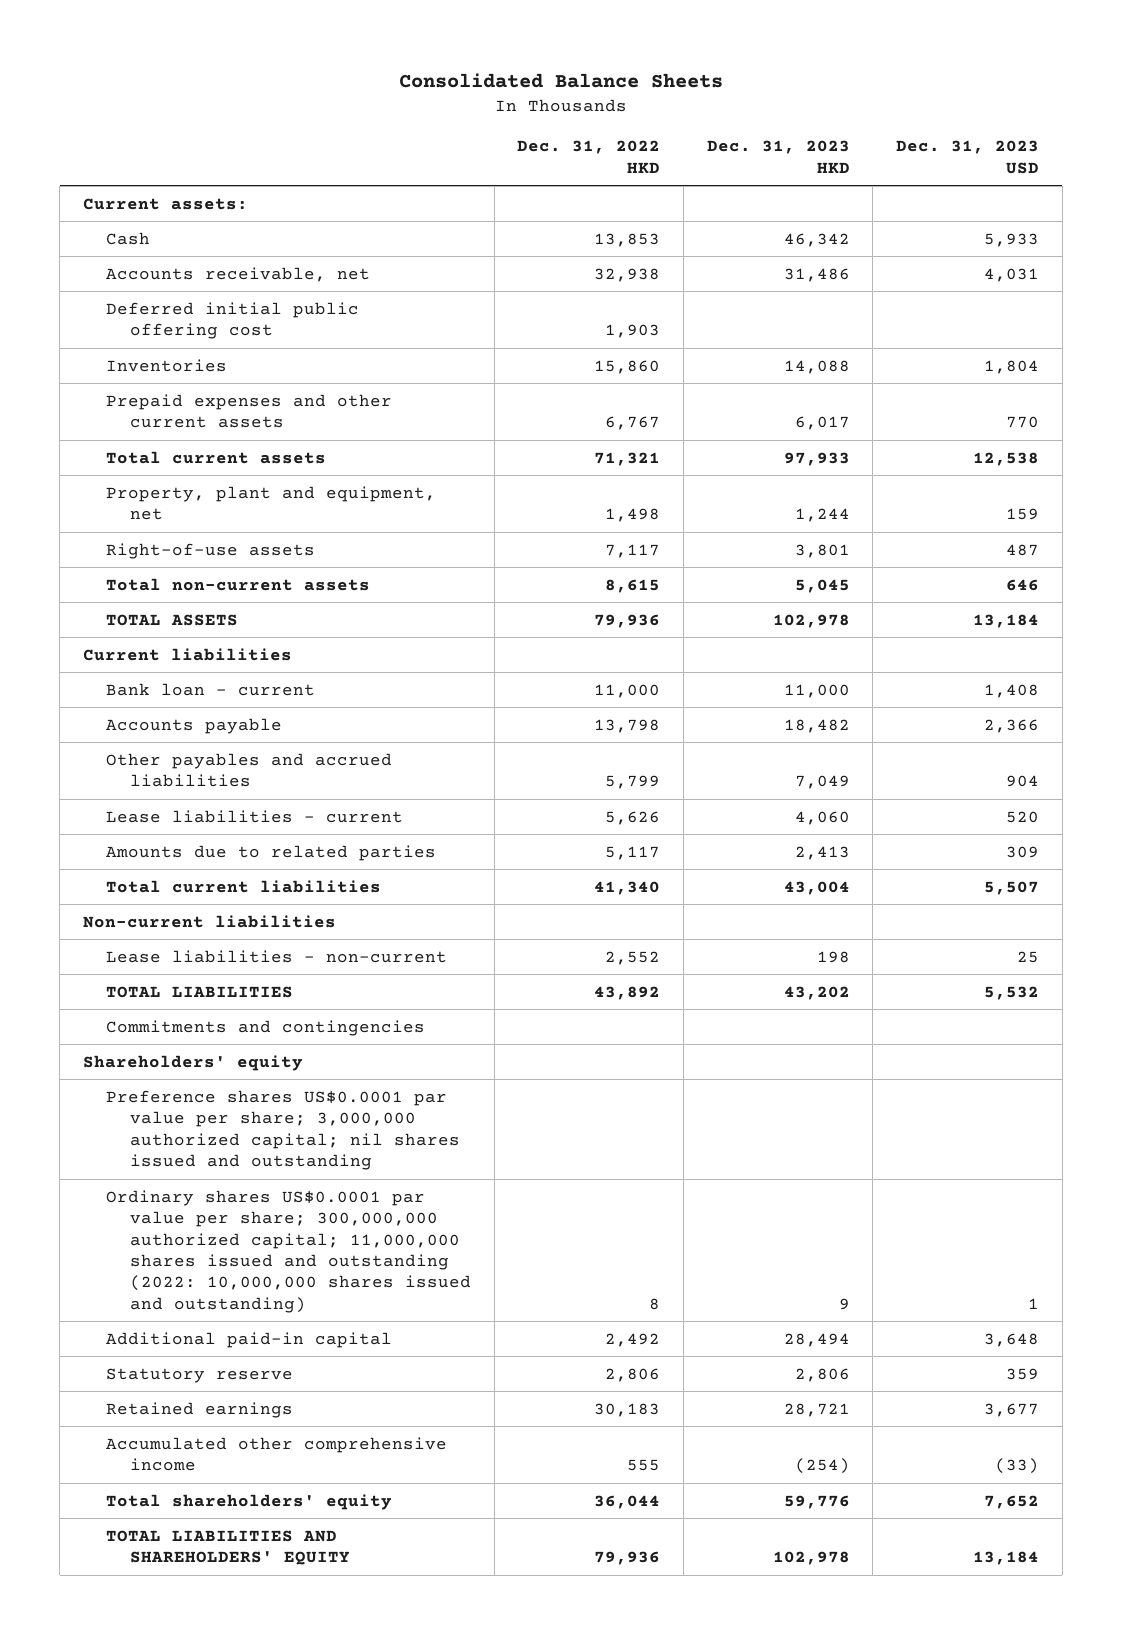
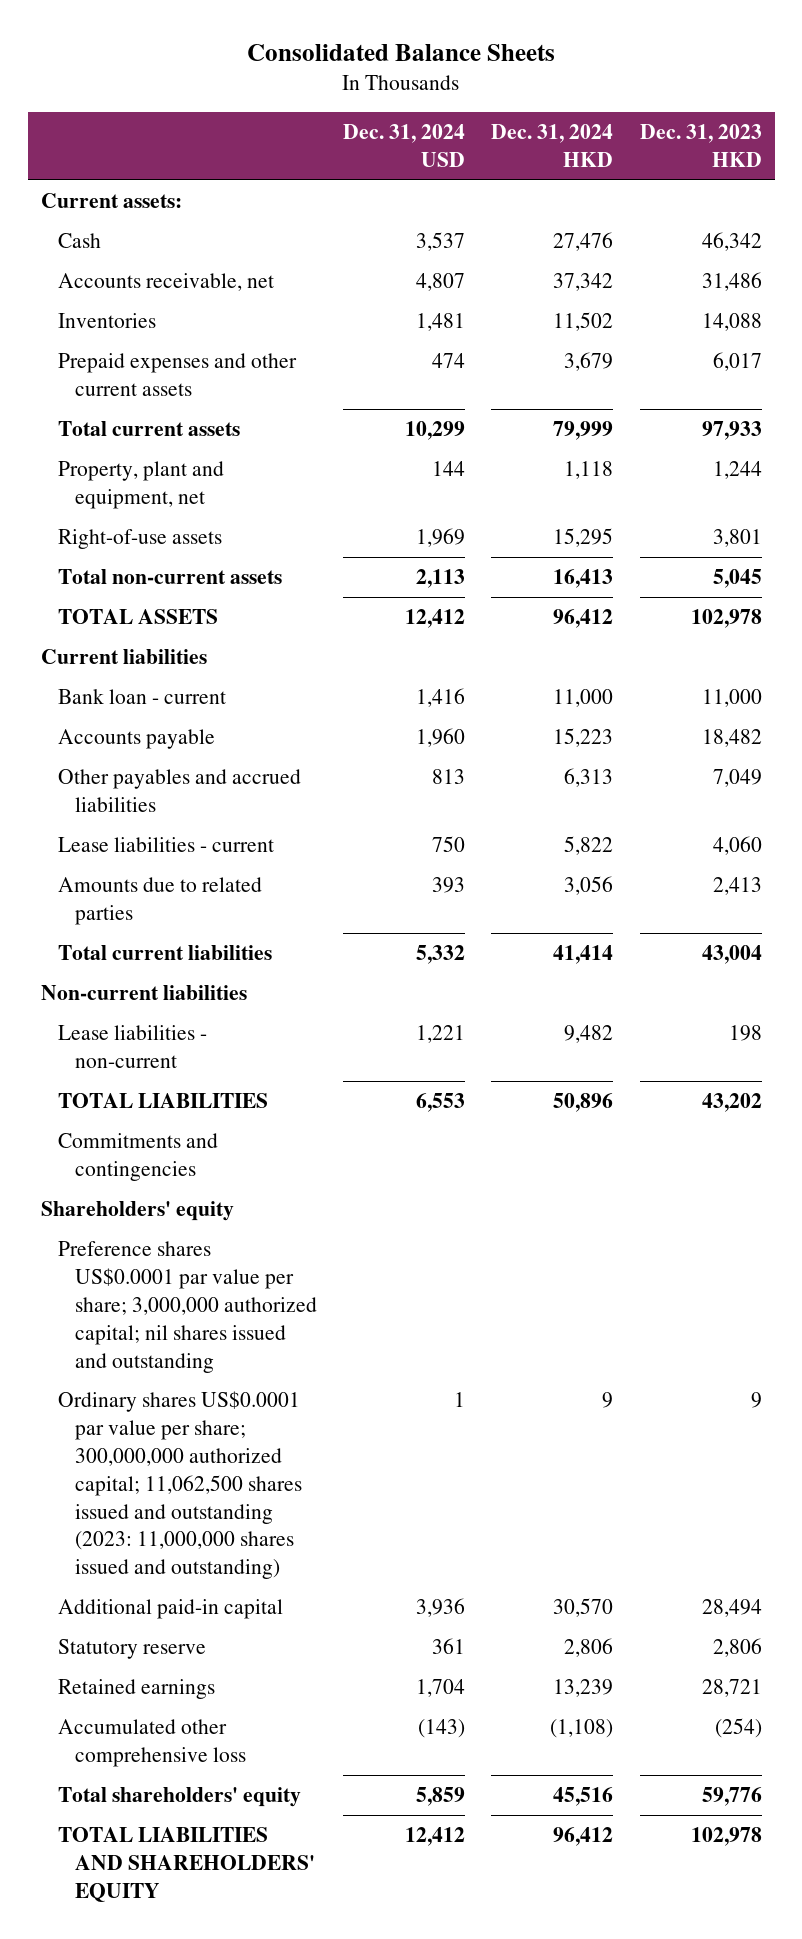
[517,140,661,173] Dec. 31, 2022 HKD -> none
[896,140,1040,174] Dec. 31, 2023 USD -> none
none -> [343,124,466,168] Dec. 31, 2024 USD
none -> [491,124,614,168] Dec. 31, 2024 HKD
[106,301,360,340] Deferred initial public offering cost -> none
[106,1189,471,1313] Ordinary shares US$0.0001 par value per share; 300,000,000 authorized capital; 11,000,000 shares issued and outstanding (2022: 10,000,000 shares issued and outstanding) -> [58,1391,303,1580] Ordinary shares US$0.0001 par value per share; 300,000,000 authorized capital; 11,062,500 shares issued and outstanding (2023: 11,000,000 shares issued and outstanding)
[106,1436,448,1472] Accumulated other comprehensive income -> [58,1719,247,1768] Accumulated other comprehensive loss

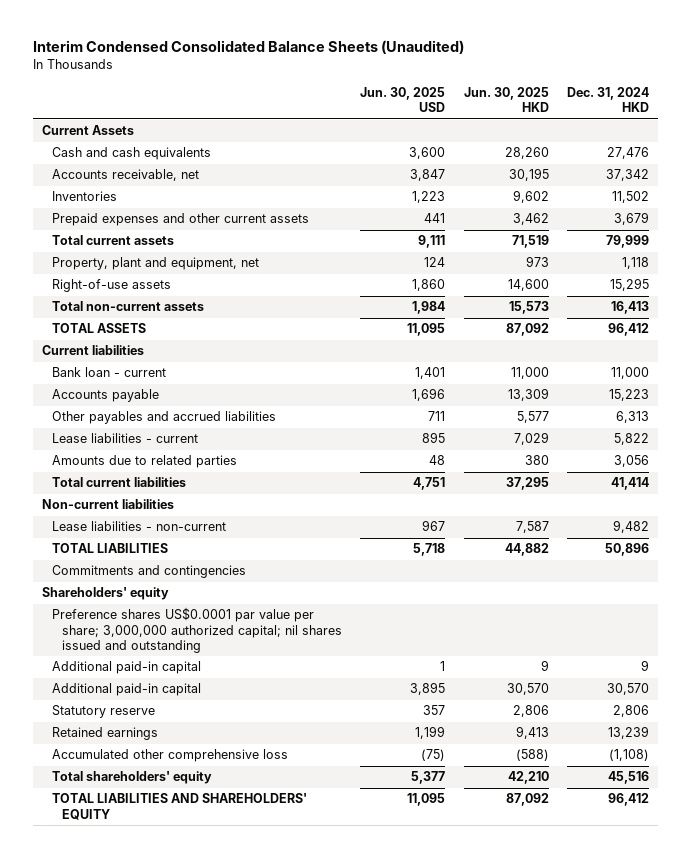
[247,44,556,62] Consolidated Balance Sheets -> [33,40,465,55] Interim Condensed Consolidated Balance Sheets (Unaudited)
[343,124,466,168] Dec. 31, 2024 USD -> none
[639,124,762,168] Dec. 31, 2023 HKD -> none
none -> [360,87,446,113] Jun. 30, 2025 USD
none -> [463,87,549,113] Jun. 30, 2025 HKD
[40,193,182,209] Current assets: -> [42,125,135,136] Current Assets
[58,233,102,249] Cash -> [52,147,212,161] Cash and cash equivalents
[58,1391,303,1580] Ordinary shares US$0.0001 par value per share; 300,000,000 authorized capital; 11,062,500 shares issued and outstanding (2023: 11,000,000 shares issued and outstanding) -> [52,661,202,675] Additional paid-in capital

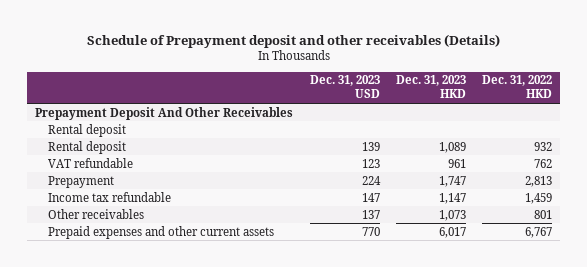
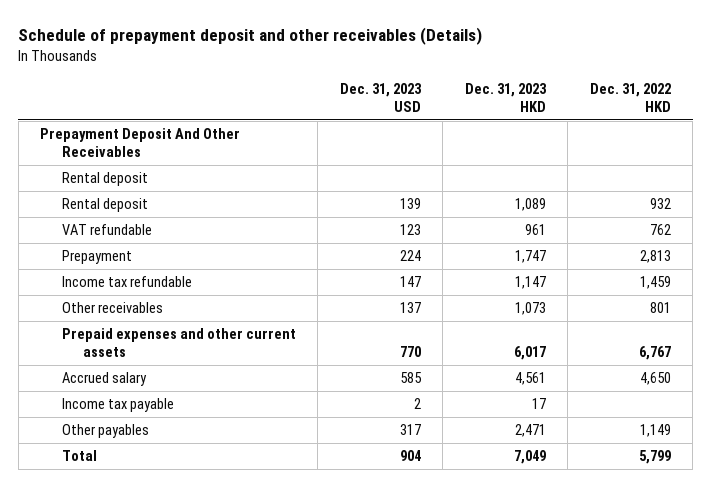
[86,33,500,48] Schedule of Prepayment deposit and other receivables (Details) -> [18,27,483,46] Schedule of prepayment deposit and other receivables (Details)
none -> [61,372,147,387] Accrued salary
none -> [61,398,174,413] Income tax payable
none -> [61,424,149,439] Other payables
none -> [61,450,97,462] Total

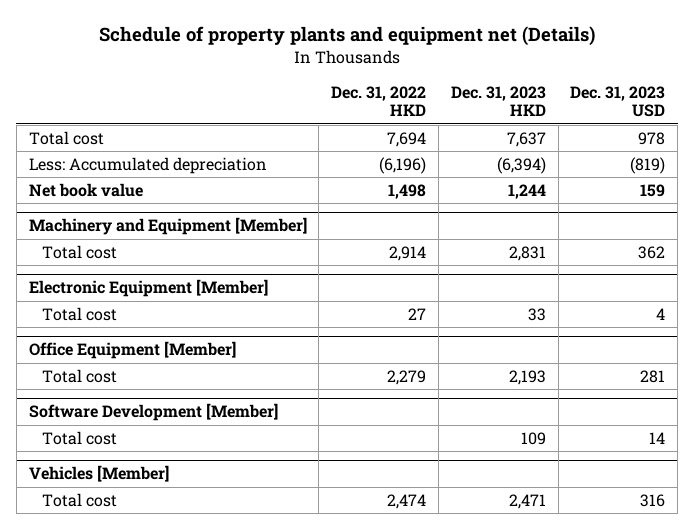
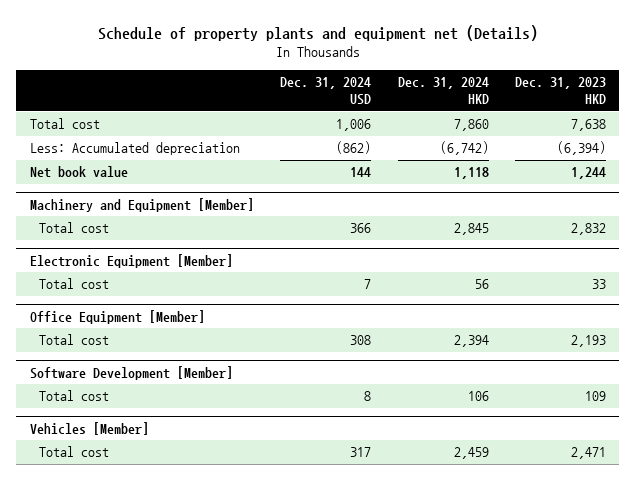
[331,85,427,117] Dec. 31, 2022 HKD -> none
[570,85,666,118] Dec. 31, 2023 USD -> none
none -> [280,77,372,106] Dec. 31, 2024 USD
none -> [397,77,489,105] Dec. 31, 2024 HKD
[506,131,546,147] 7,637 -> [571,119,607,132] 7,638
[508,245,546,261] 2,831 -> [571,223,607,236] 2,832

